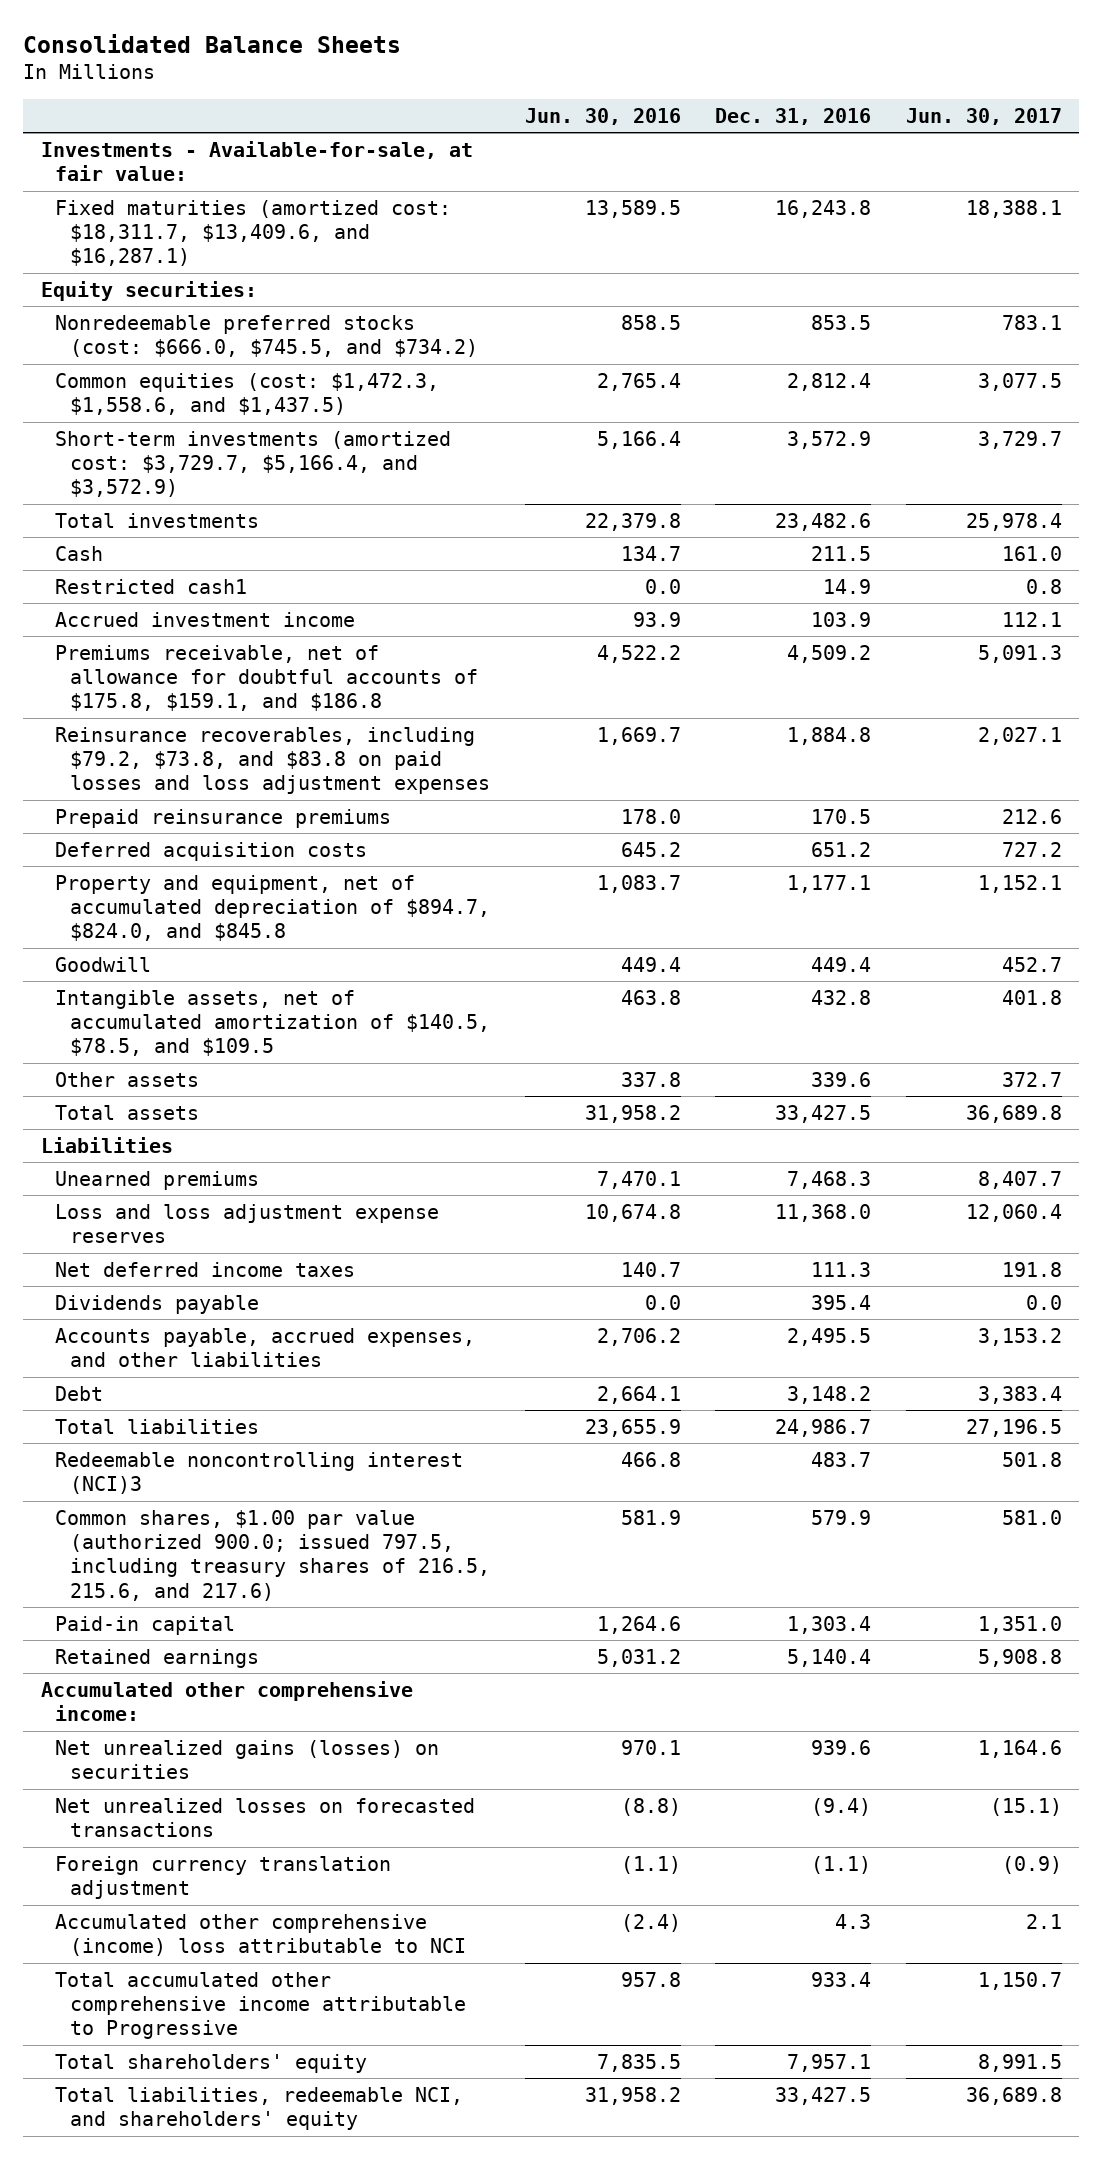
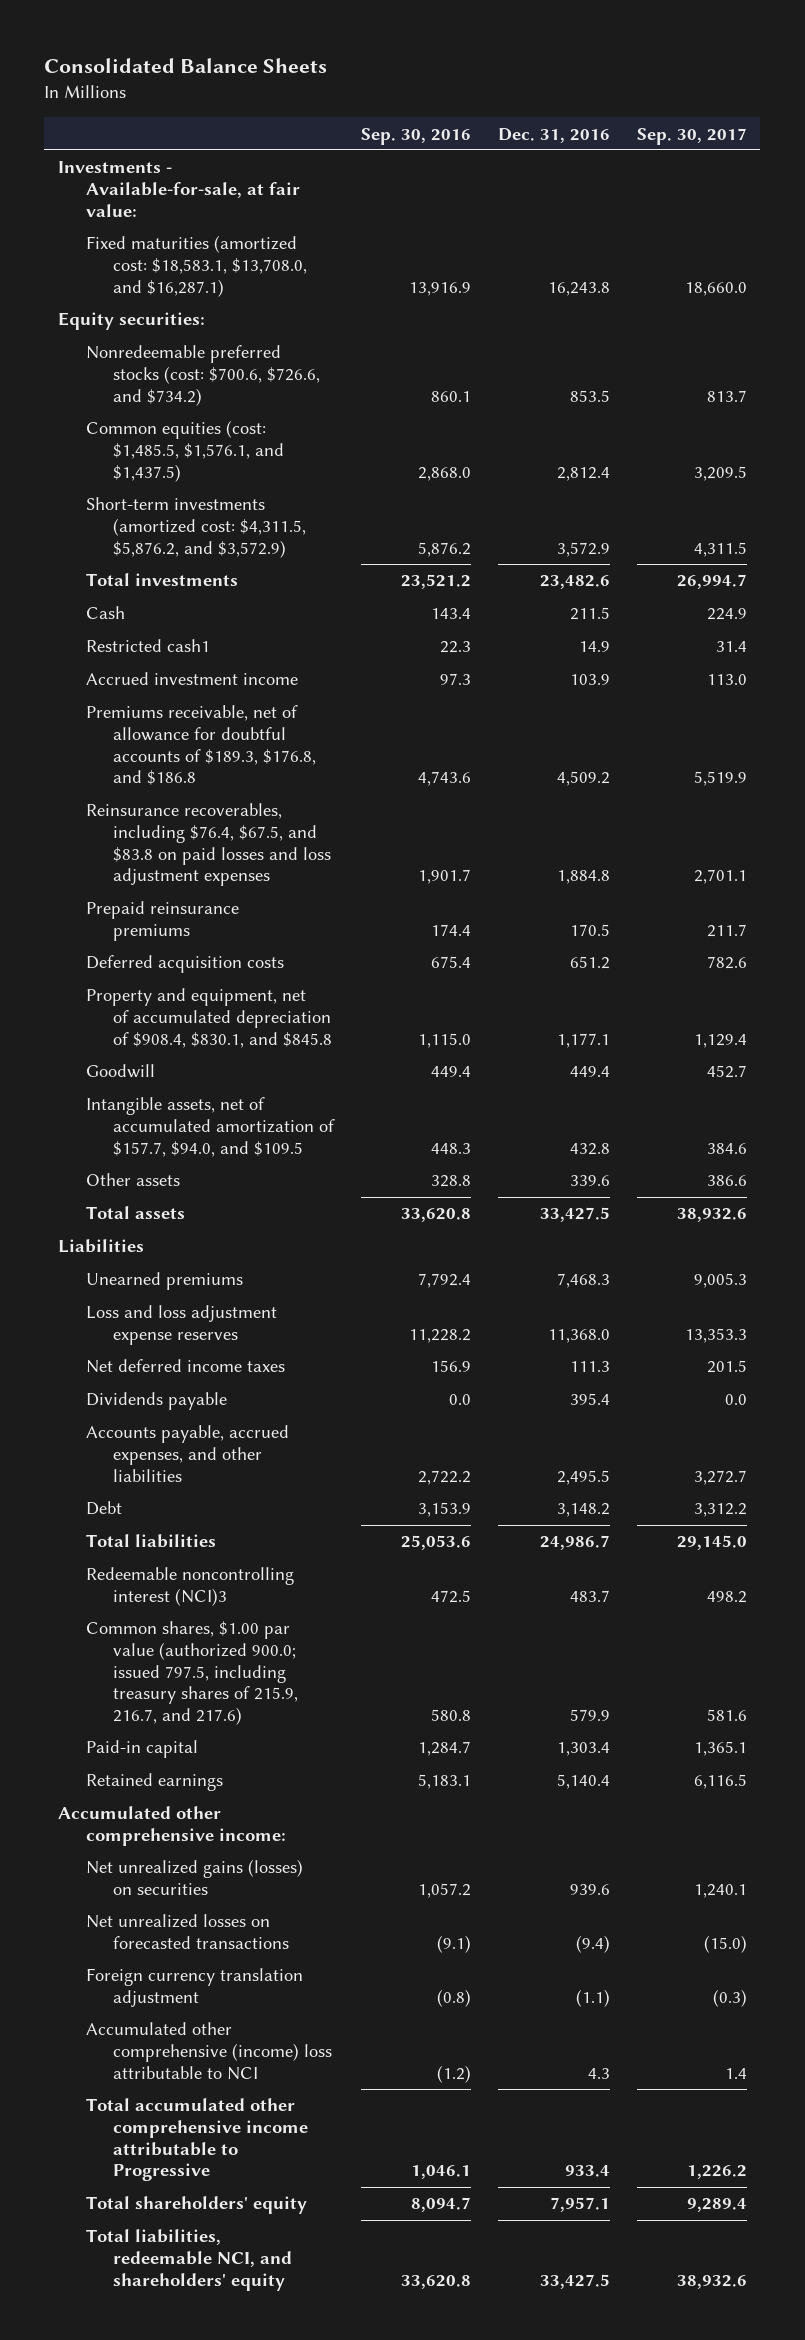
[524,107,681,125] Jun. 30, 2016 -> none
[905,107,1062,125] Jun. 30, 2017 -> none
none -> [361,127,472,145] Sep. 30, 2016
none -> [636,127,747,145] Sep. 30, 2017
[55,199,452,267] Fixed maturities (amortized cost: $18,311.7, $13,409.6, and $16,287.1) -> [85,235,308,297] Fixed maturities (amortized cost: $18,583.1, $13,708.0, and $16,287.1)
[55,314,479,358] Nonredeemable preferred stocks (cost: $666.0, $745.5, and $734.2) -> [85,345,321,406] Nonredeemable preferred stocks (cost: $700.6, $726.6, and $734.2)
[55,372,440,416] Common equities (cost: $1,472.3, $1,558.6, and $1,437.5) -> [85,420,285,482] Common equities (cost: $1,485.5, $1,576.1, and $1,437.5)
[55,430,452,498] Short-term investments (amortized cost: $3,729.7, $5,166.4, and $3,572.9) -> [85,497,307,558] Short-term investments (amortized cost: $4,311.5, $5,876.2, and $3,572.9)
[55,644,479,712] Premiums receivable, net of allowance for doubtful accounts of $175.8, $159.1, and $186.8 -> [85,705,317,786] Premiums receivable, net of allowance for doubtful accounts of $189.3, $176.8, and $186.8
[55,726,491,795] Reinsurance recoverables, including $79.2, $73.8, and $83.8 on paid losses and loss adjustment expenses -> [85,803,332,887] Reinsurance recoverables, including $76.4, $67.5, and $83.8 on paid losses and loss adjustment expenses
[55,874,491,942] Property and equipment, net of accumulated depreciation of $894.7, $824.0, and $845.8 -> [85,988,333,1048] Property and equipment, net of accumulated depreciation of $908.4, $830.1, and $845.8
[55,989,491,1057] Intangible assets, net of accumulated amortization of $140.5, $78.5, and $109.5 -> [85,1097,336,1157] Intangible assets, net of accumulated amortization of $157.7, $94.0, and $109.5
[55,1509,491,1601] Common shares, $1.00 par value (authorized 900.0; issued 797.5, including treasury shares of 216.5, 215.6, and 217.6) -> [85,1621,299,1725] Common shares, $1.00 par value (authorized 900.0; issued 797.5, including treasury shares of 215.9, 216.7, and 217.6)

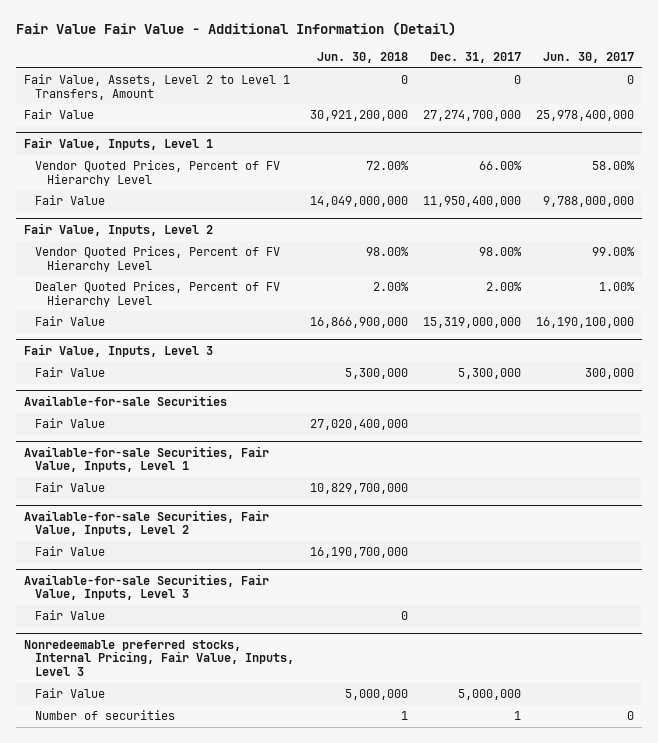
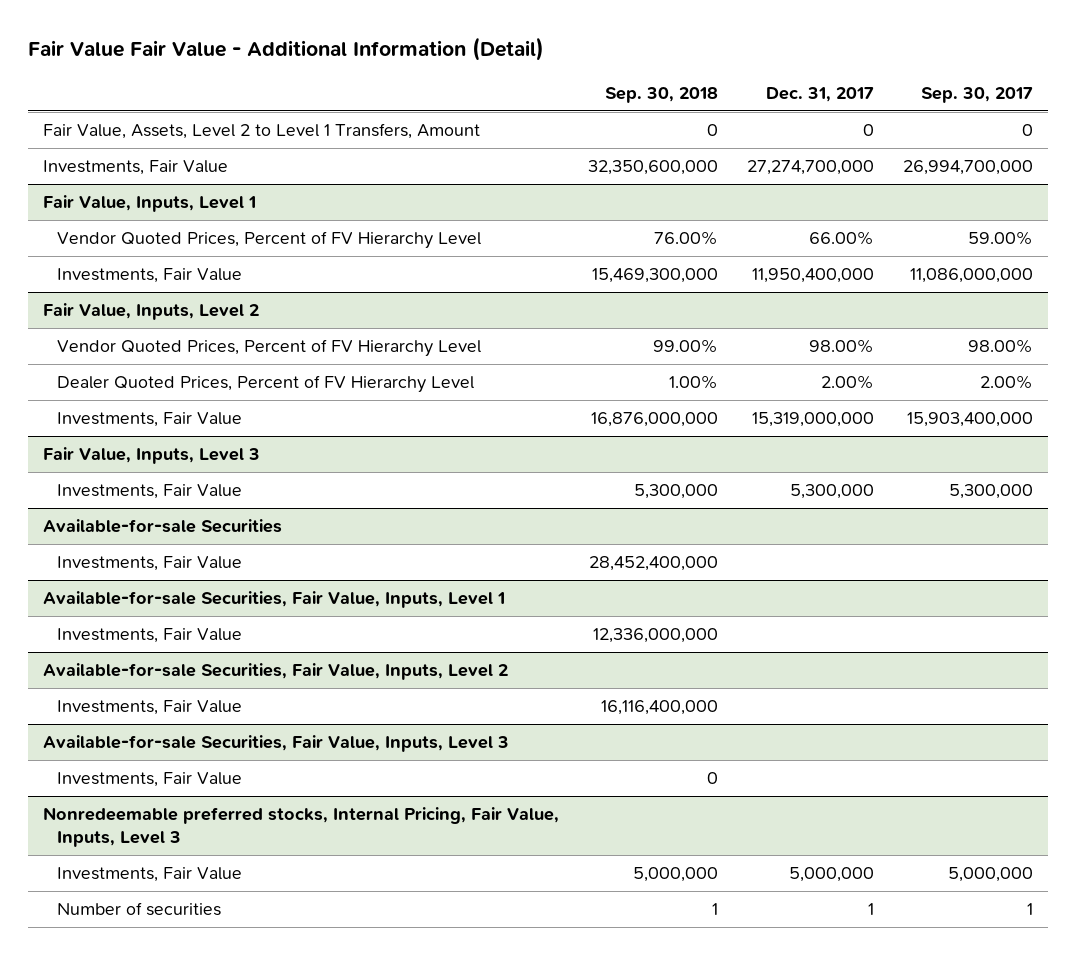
[316,51,408,63] Jun. 30, 2018 -> none
[543,51,635,63] Jun. 30, 2017 -> none
none -> [604,86,718,103] Sep. 30, 2018
none -> [921,86,1034,103] Sep. 30, 2017
[23,109,94,120] Fair Value -> [42,160,228,176] Investments, Fair Value
[35,195,106,206] Fair Value -> [57,268,243,284] Investments, Fair Value
[35,316,106,327] Fair Value -> [57,412,243,428] Investments, Fair Value
[35,367,106,378] Fair Value -> [57,484,243,500] Investments, Fair Value
[35,418,106,429] Fair Value -> [57,556,243,572] Investments, Fair Value
[35,482,106,493] Fair Value -> [57,628,243,644] Investments, Fair Value
[35,546,106,557] Fair Value -> [57,700,243,716] Investments, Fair Value
[35,610,106,621] Fair Value -> [57,772,243,788] Investments, Fair Value
[35,688,106,699] Fair Value -> [57,867,243,883] Investments, Fair Value

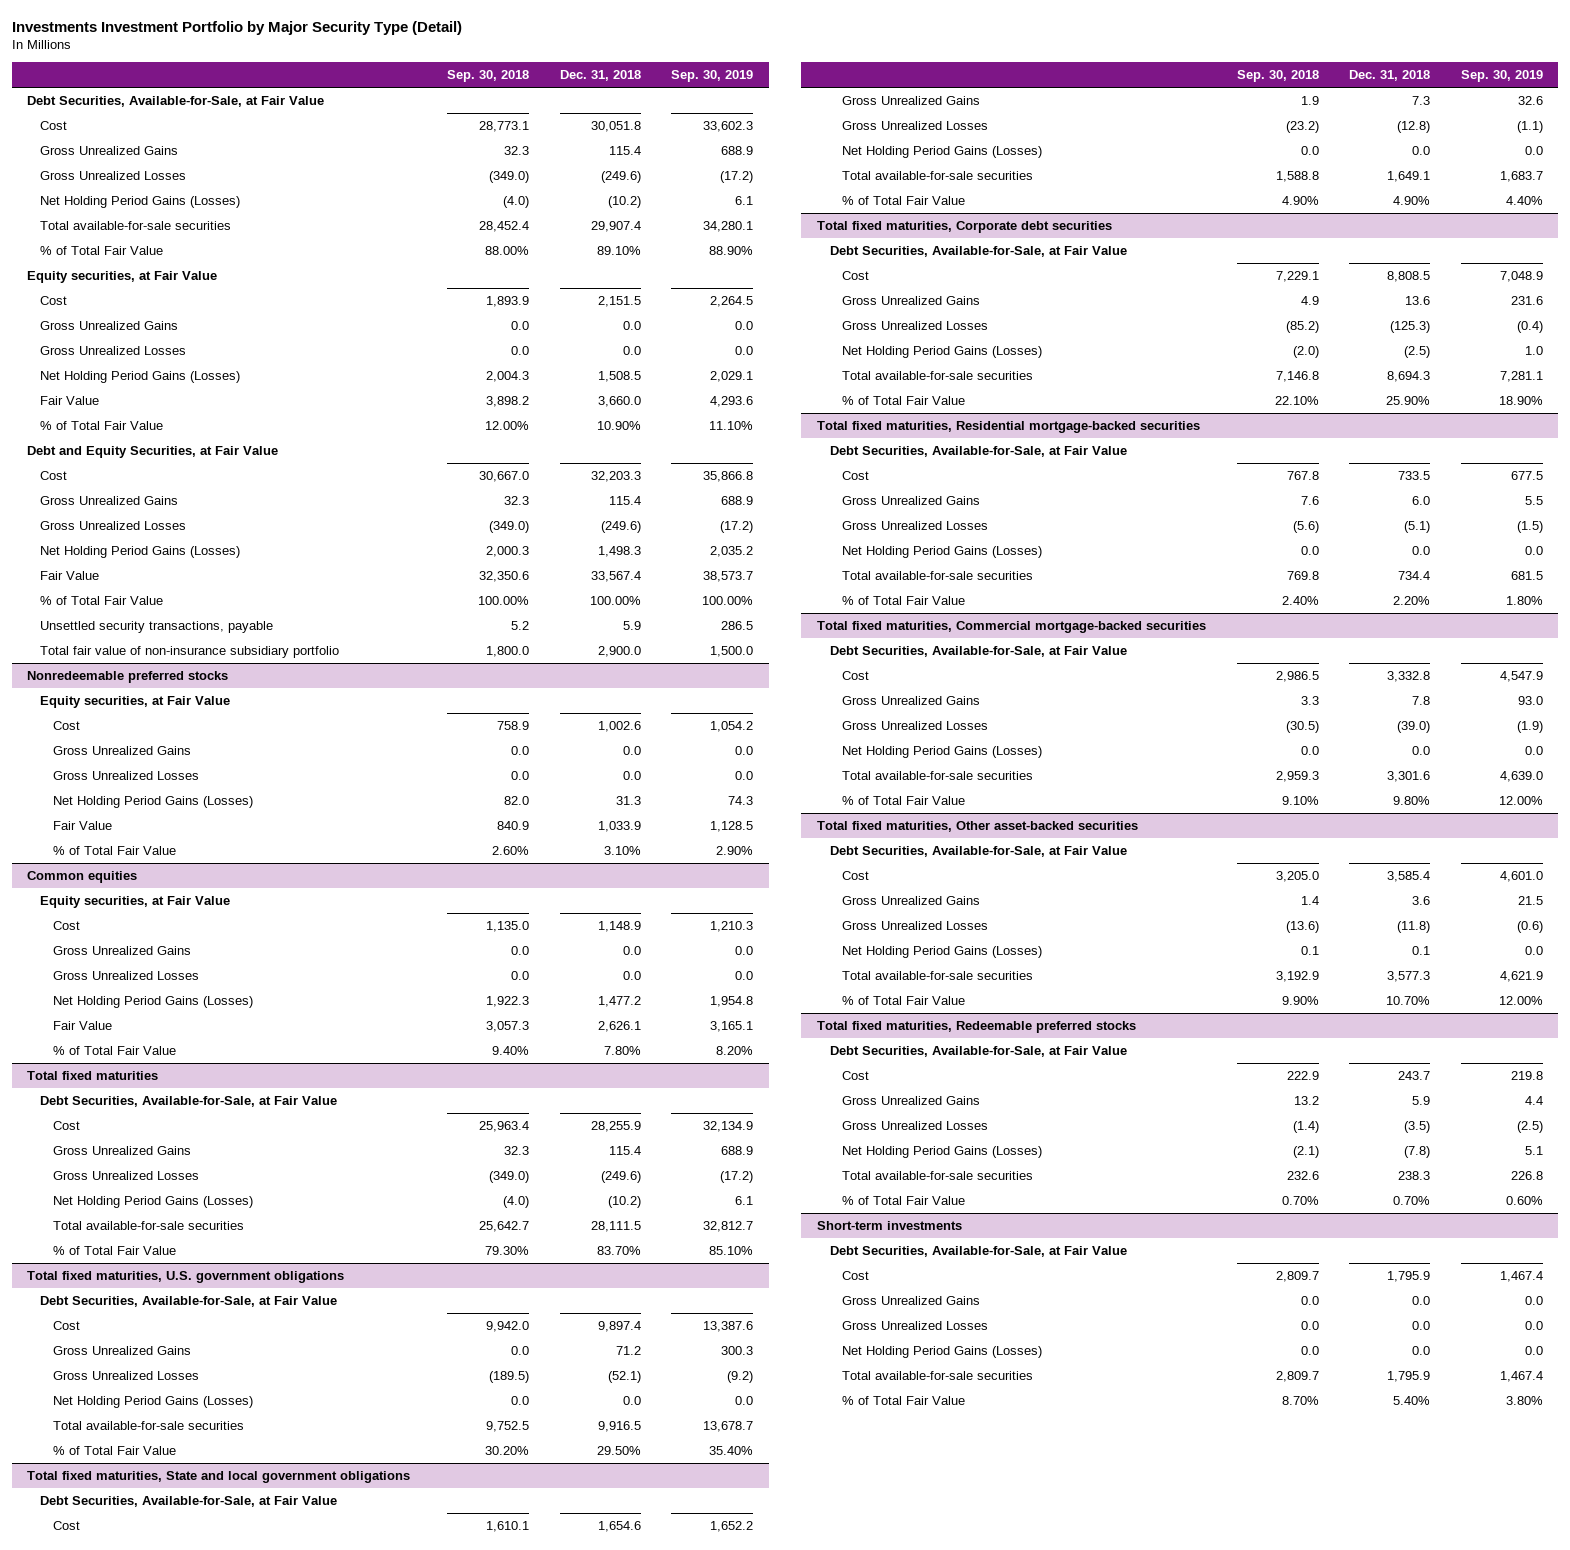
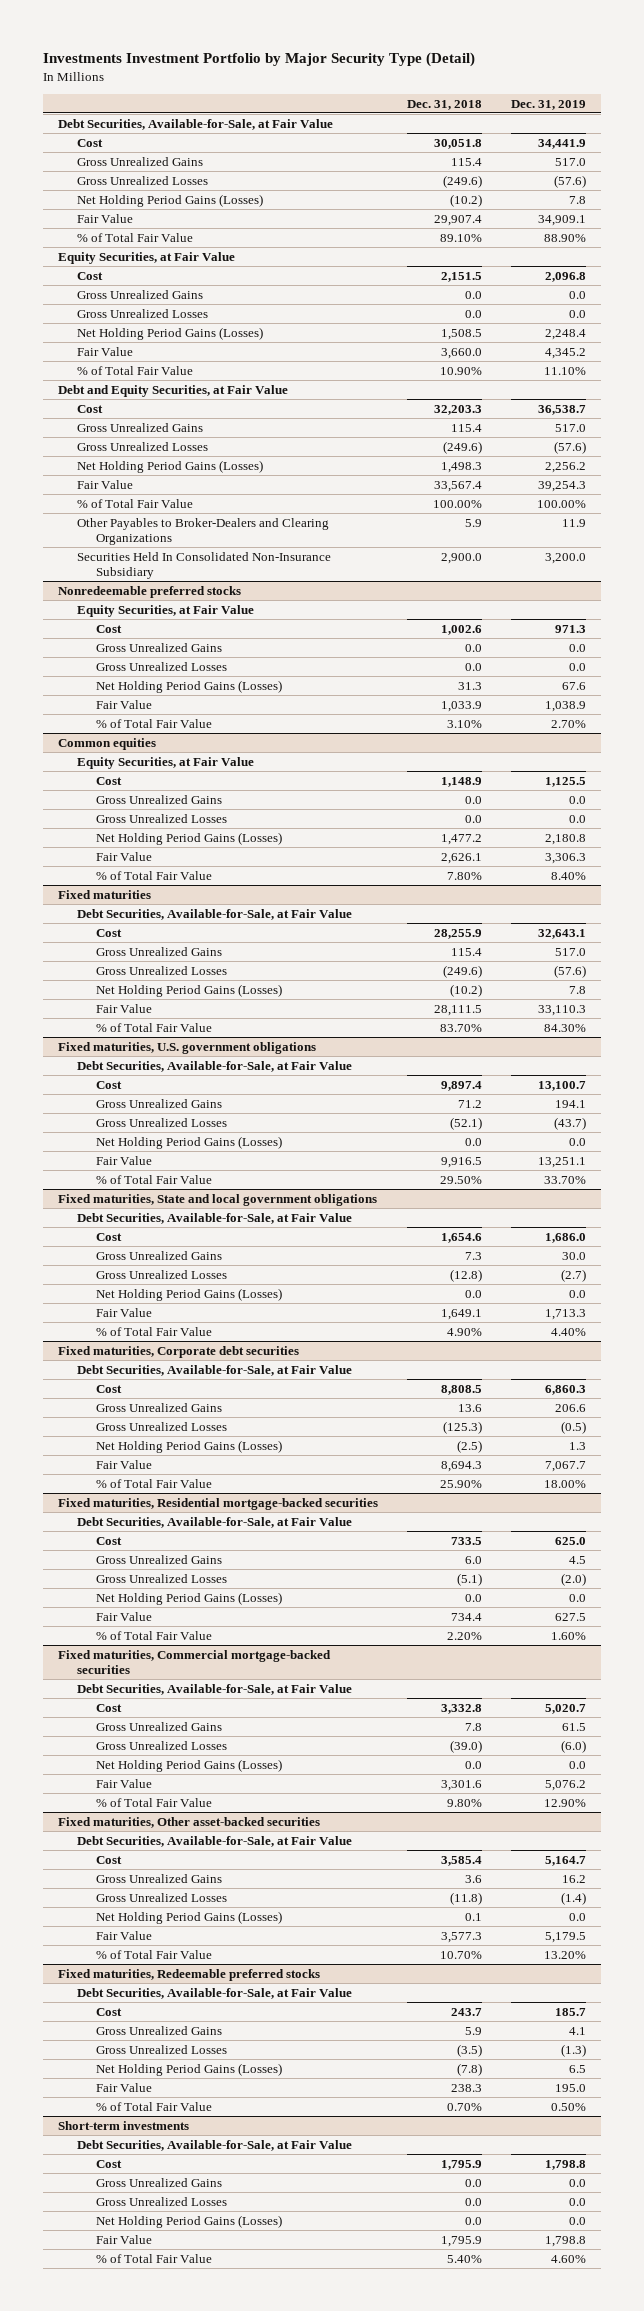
[446,70,529,83] Sep. 30, 2018 -> none
[671,70,754,83] Sep. 30, 2019 -> none
none -> [511,99,587,110] Dec. 31, 2019
[39,220,231,230] Total available-for-sale securities -> [77,213,134,223] Fair Value
[27,270,218,283] Equity securities, at Fair Value -> [57,251,235,264] Equity Securities, at Fair Value
[39,620,273,633] Unsettled security transactions, payable -> [77,517,330,545] Other Payables to Broker-Dealers and Clearing Organizations
[39,645,339,658] Total fair value of non-insurance subsidiary portfolio -> [77,551,332,579] Securities Held In Consolidated Non-Insurance Subsidiary
[39,695,230,708] Equity securities, at Fair Value -> [77,604,255,617] Equity Securities, at Fair Value
[39,895,230,908] Equity securities, at Fair Value -> [77,756,255,769] Equity Securities, at Fair Value
[27,1070,159,1080] Total fixed maturities -> [57,889,151,899] Fixed maturities
[52,1220,244,1230] Total available-for-sale securities -> [96,1003,153,1013] Fair Value
[27,1270,345,1283] Total fixed maturities, U.S. government obligations -> [57,1041,316,1054] Fixed maturities, U.S. government obligations
[52,1420,244,1430] Total available-for-sale securities -> [96,1155,153,1165] Fair Value
[27,1470,411,1483] Total fixed maturities, State and local government obligations -> [57,1193,377,1206] Fixed maturities, State and local government obligations
[842,170,1034,180] Total available-for-sale securities -> [96,1307,153,1317] Fair Value
[816,220,1112,233] Total fixed maturities, Corporate debt securities -> [57,1345,299,1358] Fixed maturities, Corporate debt securities
[842,370,1034,380] Total available-for-sale securities -> [96,1459,153,1469] Fair Value
[816,420,1200,433] Total fixed maturities, Residential mortgage-backed securities -> [57,1497,378,1510] Fixed maturities, Residential mortgage-backed securities
[842,570,1034,580] Total available-for-sale securities -> [96,1611,153,1621] Fair Value
[816,620,1206,633] Total fixed maturities, Commercial mortgage-backed securities -> [57,1649,331,1674] Fixed maturities, Commercial mortgage-backed securities
[842,770,1034,780] Total available-for-sale securities -> [96,1778,153,1788] Fair Value
[816,820,1138,832] Total fixed maturities, Other asset-backed securities -> [57,1816,320,1828] Fixed maturities, Other asset-backed securities
[842,970,1034,980] Total available-for-sale securities -> [96,1930,153,1940] Fair Value
[816,1020,1136,1033] Total fixed maturities, Redeemable preferred stocks -> [57,1968,320,1981] Fixed maturities, Redeemable preferred stocks
[842,1170,1034,1180] Total available-for-sale securities -> [96,2082,153,2092] Fair Value
[842,1370,1034,1380] Total available-for-sale securities -> [96,2234,153,2244] Fair Value

